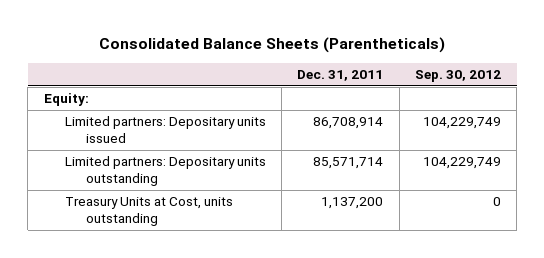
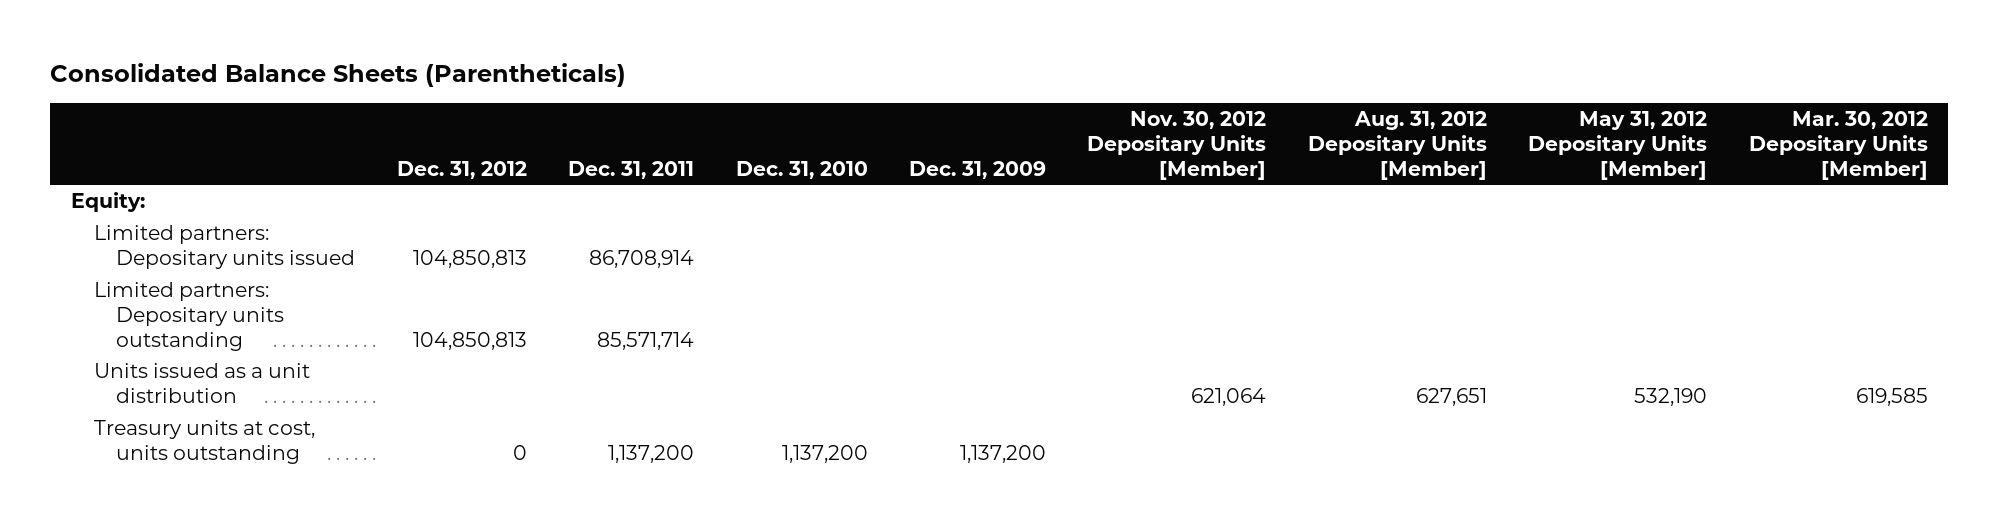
[414,70,501,83] Sep. 30, 2012 -> none
none -> [396,160,527,179] Dec. 31, 2012
none -> [735,160,868,179] Dec. 31, 2010
none -> [908,160,1046,179] Dec. 31, 2009
none -> [1087,111,1267,180] Nov. 30, 2012 Depositary Units [Member]
none -> [1307,111,1487,180] Aug. 31, 2012 Depositary Units [Member]
none -> [1528,111,1708,180] May 31, 2012 Depositary Units [Member]
none -> [1748,111,1928,180] Mar. 30, 2012 Depositary Units [Member]
none -> [93,363,310,403] Units issued as a unit distribution
[65,197,234,227] Treasury Units at Cost, units outstanding -> [93,420,315,464] Treasury units at cost, units outstanding

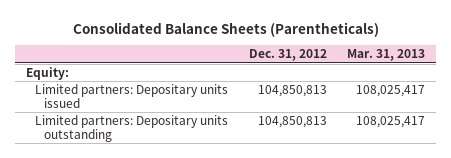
[568,160,695,179] Dec. 31, 2011 -> none
[735,160,868,179] Dec. 31, 2010 -> none
[908,160,1046,179] Dec. 31, 2009 -> none
[1087,111,1267,180] Nov. 30, 2012 Depositary Units [Member] -> none
[1307,111,1487,180] Aug. 31, 2012 Depositary Units [Member] -> none
[1528,111,1708,180] May 31, 2012 Depositary Units [Member] -> none
[1748,111,1928,180] Mar. 30, 2012 Depositary Units [Member] -> none
none -> [347,49,426,62] Mar. 31, 2013
[93,363,310,403] Units issued as a unit distribution -> none
[93,420,315,464] Treasury units at cost, units outstanding -> none

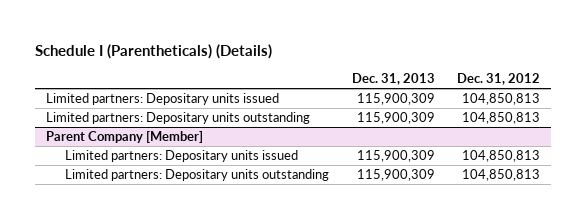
[72,21,379,37] Consolidated Balance Sheets (Parentheticals) -> [35,43,273,59] Schedule I (Parentheticals) (Details)
[347,49,426,62] Mar. 31, 2013 -> none
none -> [351,73,435,86] Dec. 31, 2013
[25,66,69,80] Equity: -> none
none -> [46,131,204,144] Parent Company [Member]
none -> [65,150,299,163] Limited partners: Depositary units issued
none -> [65,169,330,182] Limited partners: Depositary units outstanding

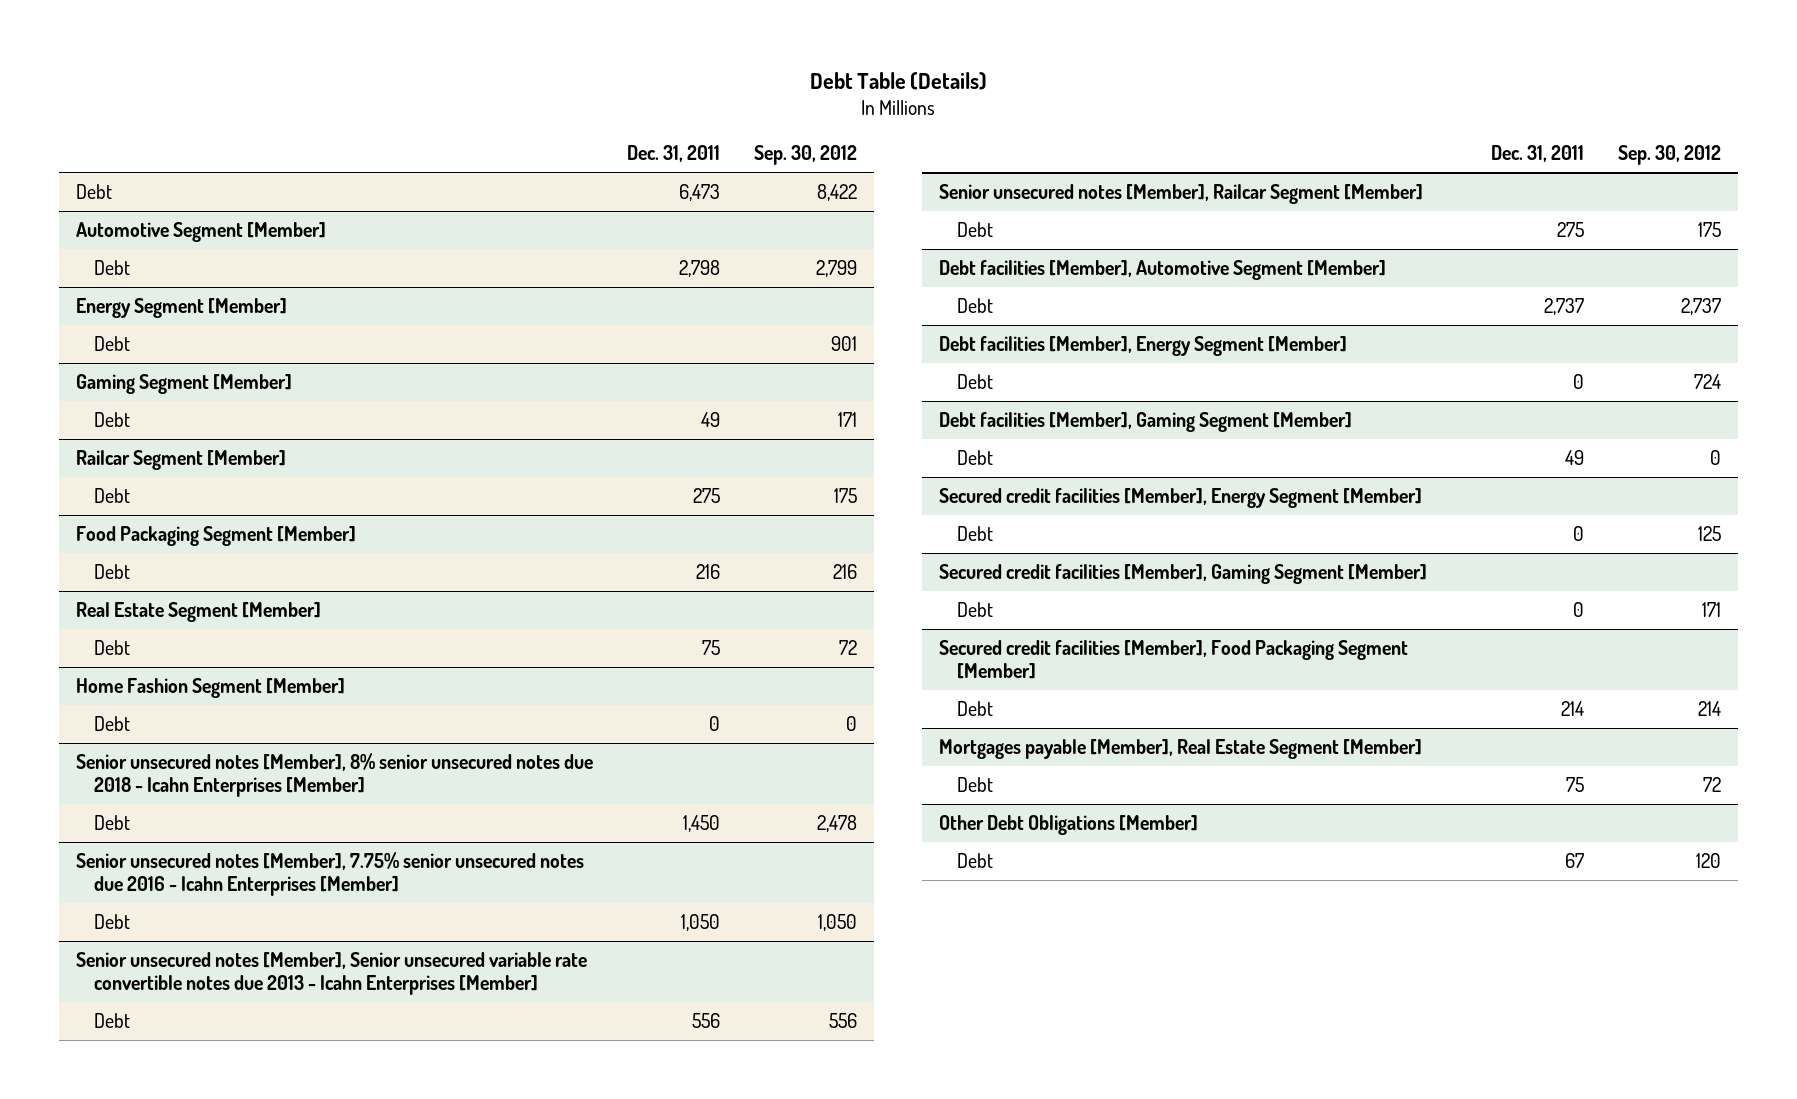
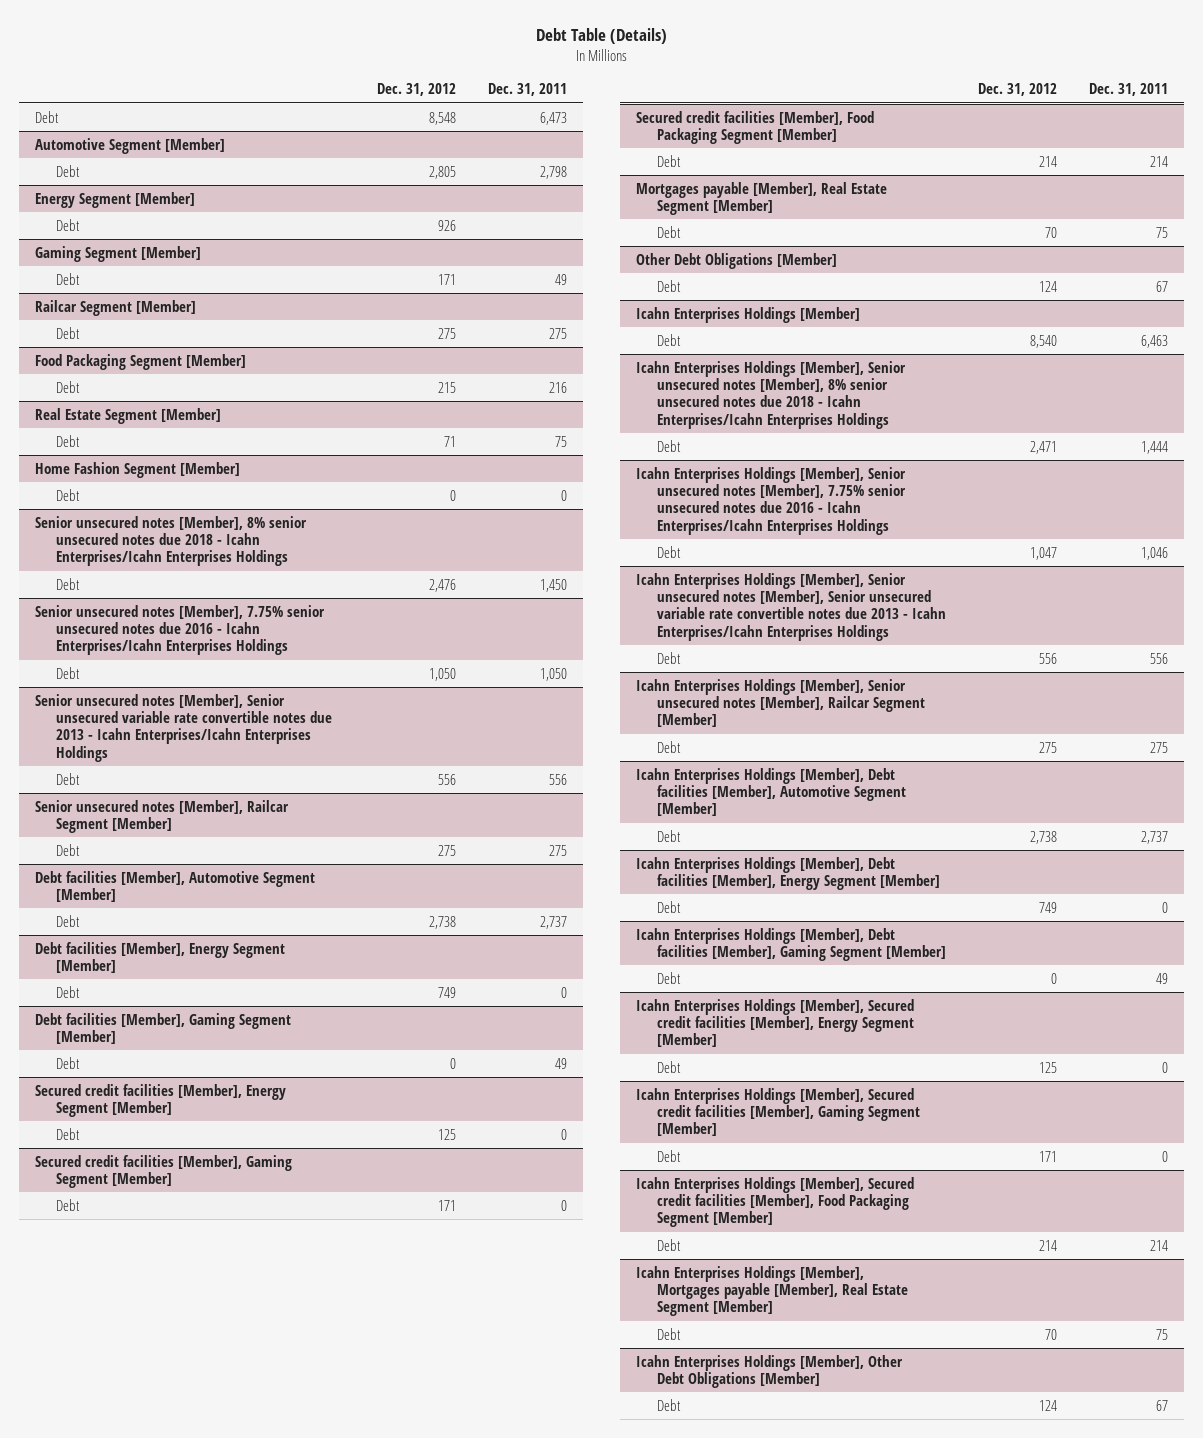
[754,145,858,166] Sep. 30, 2012 -> none
none -> [377,83,457,97] Dec. 31, 2012
[75,753,593,798] Senior unsecured notes [Member], 8% senior unsecured notes due 2018 - Icahn Enterprises [Member] -> [34,515,307,567] Senior unsecured notes [Member], 8% senior unsecured notes due 2018 - Icahn Enterprises/Icahn Enterprises Holdings
[75,852,584,897] Senior unsecured notes [Member], 7.75% senior unsecured notes due 2016 - Icahn Enterprises [Member] -> [34,604,325,656] Senior unsecured notes [Member], 7.75% senior unsecured notes due 2016 - Icahn Enterprises/Icahn Enterprises Holdings
[75,952,587,996] Senior unsecured notes [Member], Senior unsecured variable rate convertible notes due 2013 - Icahn Enterprises [Member] -> [34,693,333,762] Senior unsecured notes [Member], Senior unsecured variable rate convertible notes due 2013 - Icahn Enterprises/Icahn Enterprises Holdings
none -> [635,306,860,323] Icahn Enterprises Holdings [Member]
none -> [657,333,682,346] Debt
none -> [635,360,906,429] Icahn Enterprises Holdings [Member], Senior unsecured notes [Member], 8% senior unsecured notes due 2018 - Icahn Enterprises/Icahn Enterprises Holdings
none -> [657,439,682,452] Debt
none -> [635,466,907,535] Icahn Enterprises Holdings [Member], Senior unsecured notes [Member], 7.75% senior unsecured notes due 2016 - Icahn Enterprises/Icahn Enterprises Holdings
none -> [657,545,682,558] Debt
none -> [635,572,947,641] Icahn Enterprises Holdings [Member], Senior unsecured notes [Member], Senior unsecured variable rate convertible notes due 2013 - Icahn Enterprises/Icahn Enterprises Holdings
none -> [657,651,682,664] Debt
none -> [635,678,926,728] Icahn Enterprises Holdings [Member], Senior unsecured notes [Member], Railcar Segment [Member]
none -> [657,740,682,753] Debt
none -> [635,767,907,817] Icahn Enterprises Holdings [Member], Debt facilities [Member], Automotive Segment [Member]
none -> [657,829,682,842] Debt
none -> [635,856,941,891] Icahn Enterprises Holdings [Member], Debt facilities [Member], Energy Segment [Member]
none -> [657,900,682,913] Debt
none -> [635,927,947,962] Icahn Enterprises Holdings [Member], Debt facilities [Member], Gaming Segment [Member]
none -> [657,971,682,984] Debt
none -> [635,998,915,1048] Icahn Enterprises Holdings [Member], Secured credit facilities [Member], Energy Segment [Member]
none -> [657,1060,682,1073] Debt
none -> [635,1087,921,1137] Icahn Enterprises Holdings [Member], Secured credit facilities [Member], Gaming Segment [Member]
none -> [657,1149,682,1162] Debt
none -> [635,1176,914,1228] Icahn Enterprises Holdings [Member], Secured credit facilities [Member], Food Packaging Segment [Member]
none -> [657,1238,682,1251] Debt
none -> [635,1265,909,1317] Icahn Enterprises Holdings [Member], Mortgages payable [Member], Real Estate Segment [Member]
none -> [657,1327,682,1340] Debt
none -> [635,1354,903,1389] Icahn Enterprises Holdings [Member], Other Debt Obligations [Member]
none -> [657,1398,682,1411] Debt

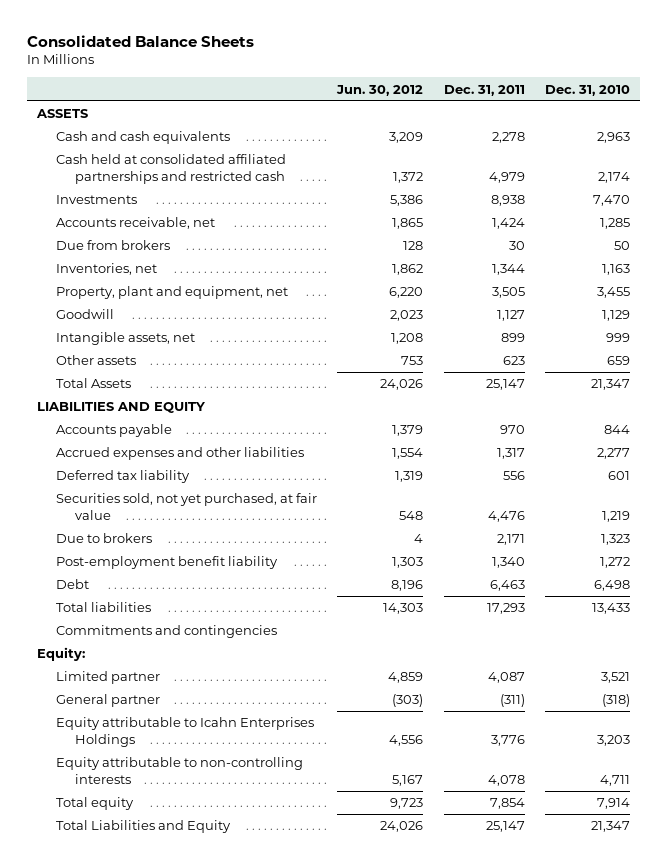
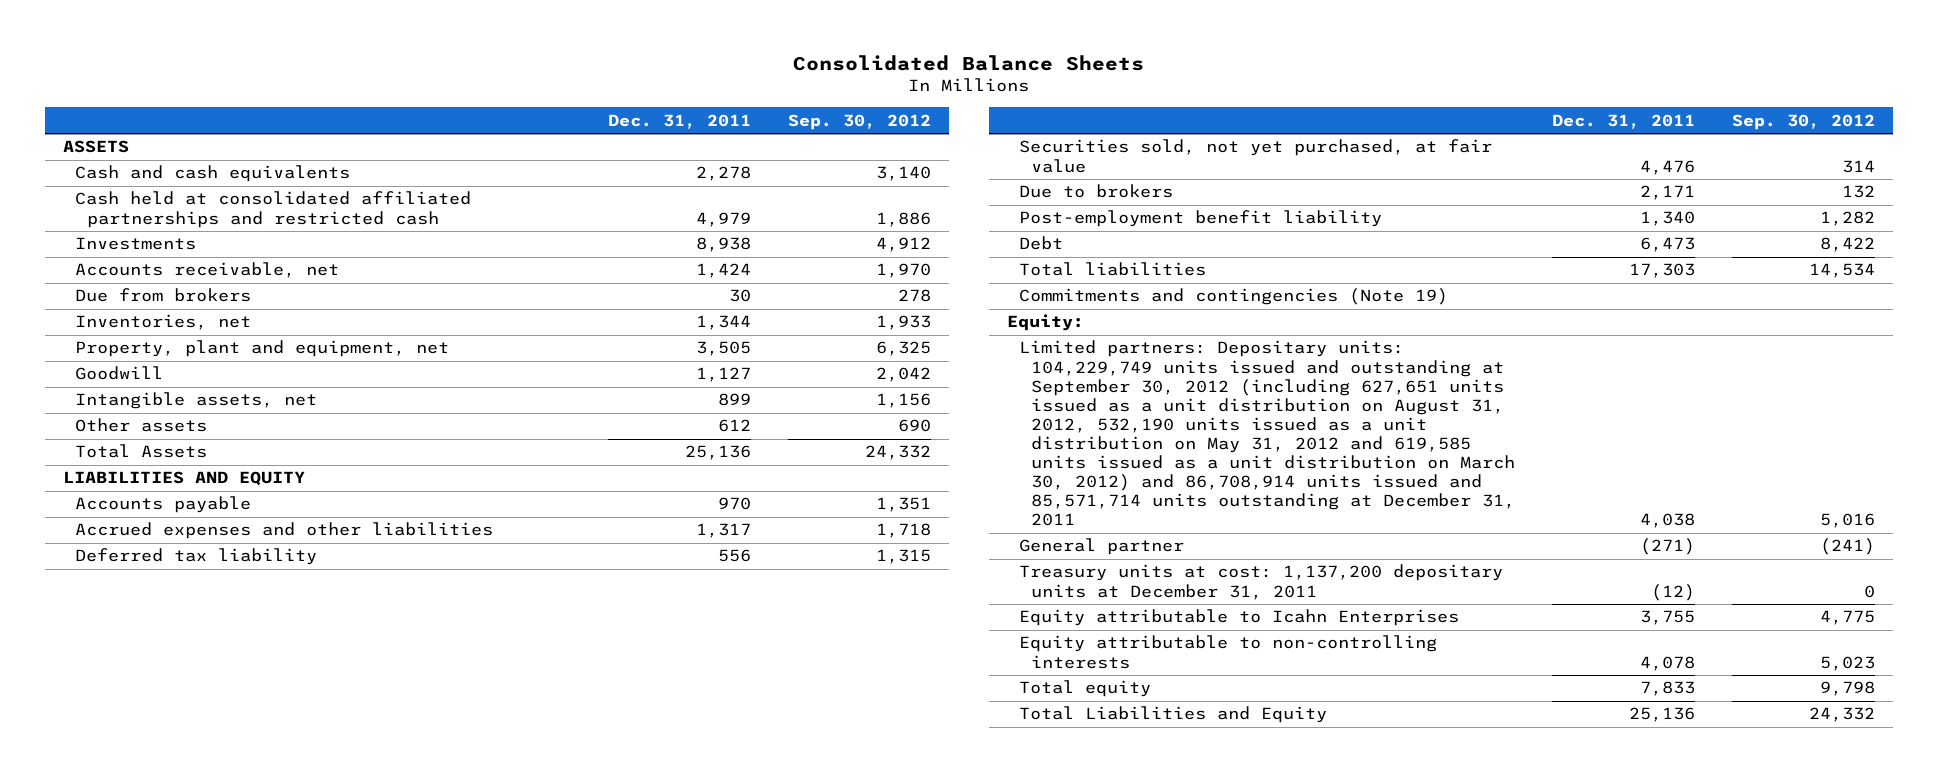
[336,84,424,96] Jun. 30, 2012 -> none
[545,84,631,96] Dec. 31, 2010 -> none
none -> [787,113,931,130] Sep. 30, 2012
[502,356,525,366] 623 -> [718,419,752,433] 612
[485,379,525,391] 25,147 -> [685,445,752,461] 25,136
[489,580,525,592] 6,463 -> [1640,237,1696,253] 6,473
[486,603,525,615] 17,293 -> [1629,263,1696,279] 17,303
[55,625,277,639] Commitments and contingencies -> [1019,288,1449,306] Commitments and contingencies (Note 19)
[55,671,160,685] Limited partner -> none
none -> [1019,340,1516,527] Limited partners: Depositary units: 104,229,749 units issued and outstanding at September 30, 2012 (including 627,651 units issued as a unit distribution on August 31, 2012, 532,190 units issued as a unit distribution on May 31, 2012 and 619,585 units issued as a unit distribution on March 30, 2012) and 86,708,914 units issued and 85,571,714 units outstanding at December 31, 2011
[499,694,525,708] (311) -> [1640,538,1696,556] (271)
none -> [1019,564,1504,600] Treasury units at cost: 1,137,200 depositary units at December 31, 2011
[55,717,314,747] Equity attributable to Icahn Enterprises Holdings -> [1019,609,1460,627] Equity attributable to Icahn Enterprises
[490,734,525,746] 3,776 -> [1640,610,1696,626] 3,755
[489,798,525,810] 7,854 -> [1640,681,1696,697] 7,833
[485,821,525,833] 25,147 -> [1629,707,1696,723] 25,136

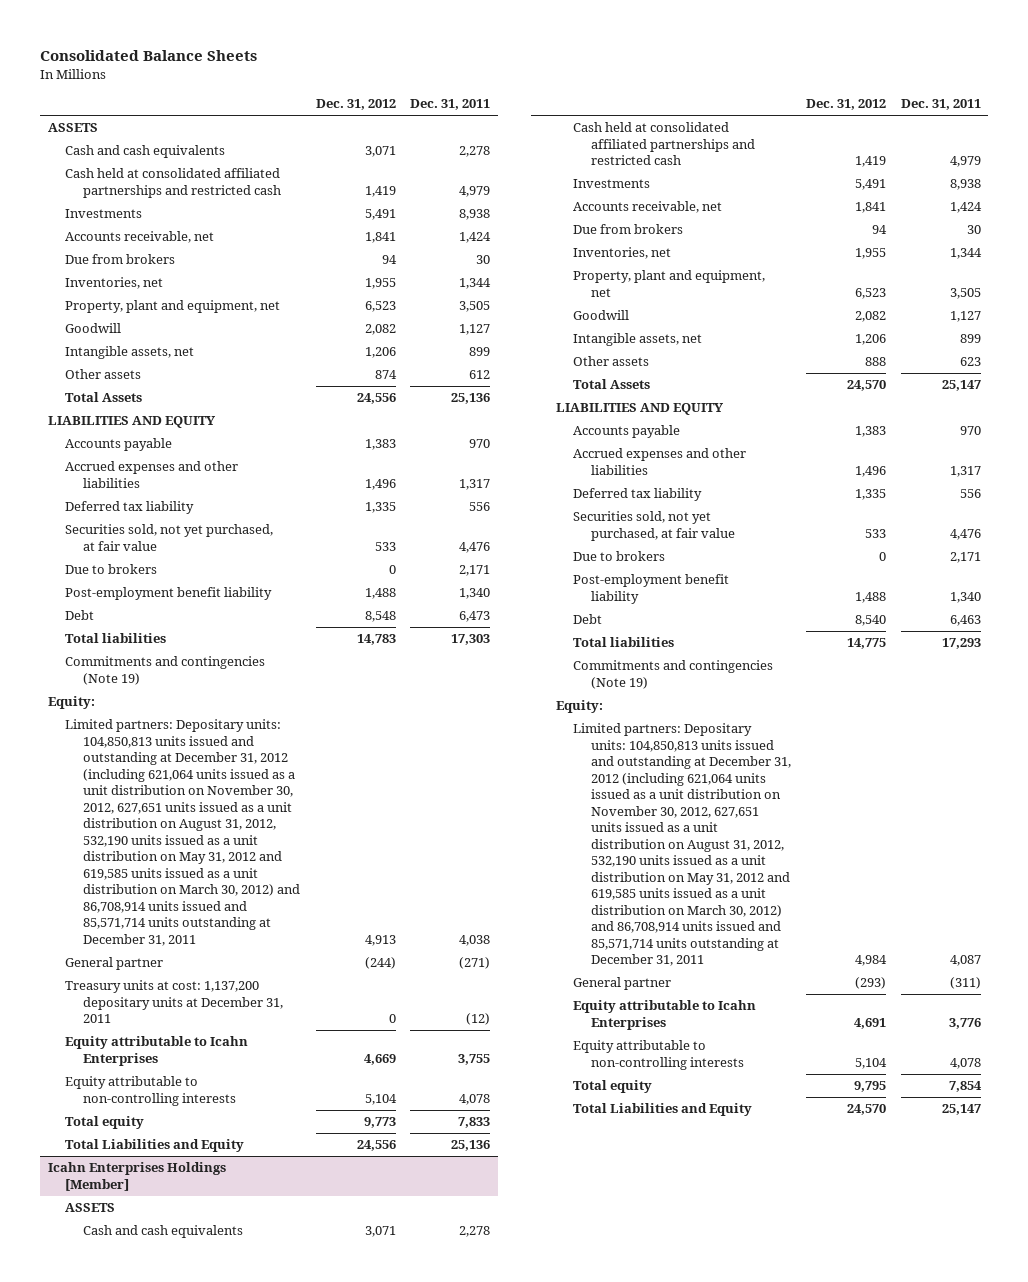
[787,113,931,130] Sep. 30, 2012 -> none
none -> [315,99,396,111] Dec. 31, 2012
[1019,340,1516,527] Limited partners: Depositary units: 104,229,749 units issued and outstanding at September 30, 2012 (including 627,651 units issued as a unit distribution on August 31, 2012, 532,190 units issued as a unit distribution on May 31, 2012 and 619,585 units issued as a unit distribution on March 30, 2012) and 86,708,914 units issued and 85,571,714 units outstanding at December 31, 2011 -> [65,719,301,946] Limited partners: Depositary units: 104,850,813 units issued and outstanding at December 31, 2012 (including 621,064 units issued as a unit distribution on November 30, 2012, 627,651 units issued as a unit distribution on August 31, 2012, 532,190 units issued as a unit distribution on May 31, 2012 and 619,585 units issued as a unit distribution on March 30, 2012) and 86,708,914 units issued and 85,571,714 units outstanding at December 31, 2011
none -> [47,1162,226,1191] Icahn Enterprises Holdings [Member]
none -> [65,1203,116,1213] ASSETS
none -> [83,1225,244,1239] Cash and cash equivalents
none -> [573,122,756,166] Cash held at consolidated affiliated partnerships and restricted cash
none -> [573,179,651,189] Investments
none -> [573,201,723,214] Accounts receivable, net
none -> [573,224,684,235] Due from brokers
none -> [573,247,672,260] Inventories, net
none -> [573,270,766,297] Property, plant and equipment, net
none -> [573,310,630,321] Goodwill
none -> [573,333,703,347] Intangible assets, net
none -> [573,356,650,367] Other assets
none -> [573,379,651,390] Total Assets
none -> [555,403,724,416] LIABILITIES AND EQUITY
none -> [573,425,681,439] Accounts payable
none -> [573,448,747,475] Accrued expenses and other liabilities
none -> [573,488,703,502] Deferred tax liability
none -> [573,511,736,541] Securities sold, not yet purchased, at fair value
none -> [573,551,666,562] Due to brokers
none -> [573,574,730,604] Post-employment benefit liability
none -> [573,614,603,625] Debt
none -> [573,637,675,648] Total liabilities
none -> [573,660,774,689] Commitments and contingencies (Note 19)
none -> [555,700,603,714] Equity:
none -> [573,723,792,967] Limited partners: Depositary units: 104,850,813 units issued and outstanding at December 31, 2012 (including 621,064 units issued as a unit distribution on November 30, 2012, 627,651 units issued as a unit distribution on August 31, 2012, 532,190 units issued as a unit distribution on May 31, 2012 and 619,585 units issued as a unit distribution on March 30, 2012) and 86,708,914 units issued and 85,571,714 units outstanding at December 31, 2011
none -> [573,977,672,991] General partner
none -> [573,1000,757,1030] Equity attributable to Icahn Enterprises
none -> [573,1040,745,1070] Equity attributable to non-controlling interests
none -> [573,1080,653,1094] Total equity
none -> [573,1103,753,1117] Total Liabilities and Equity

